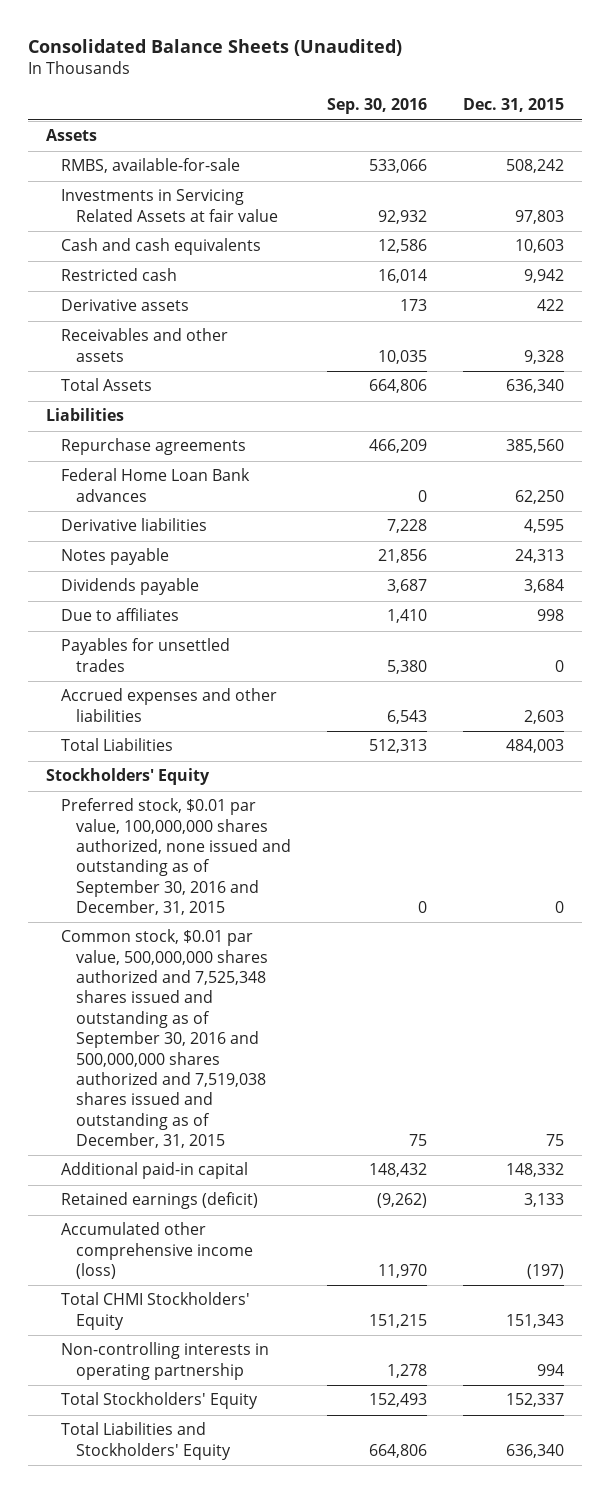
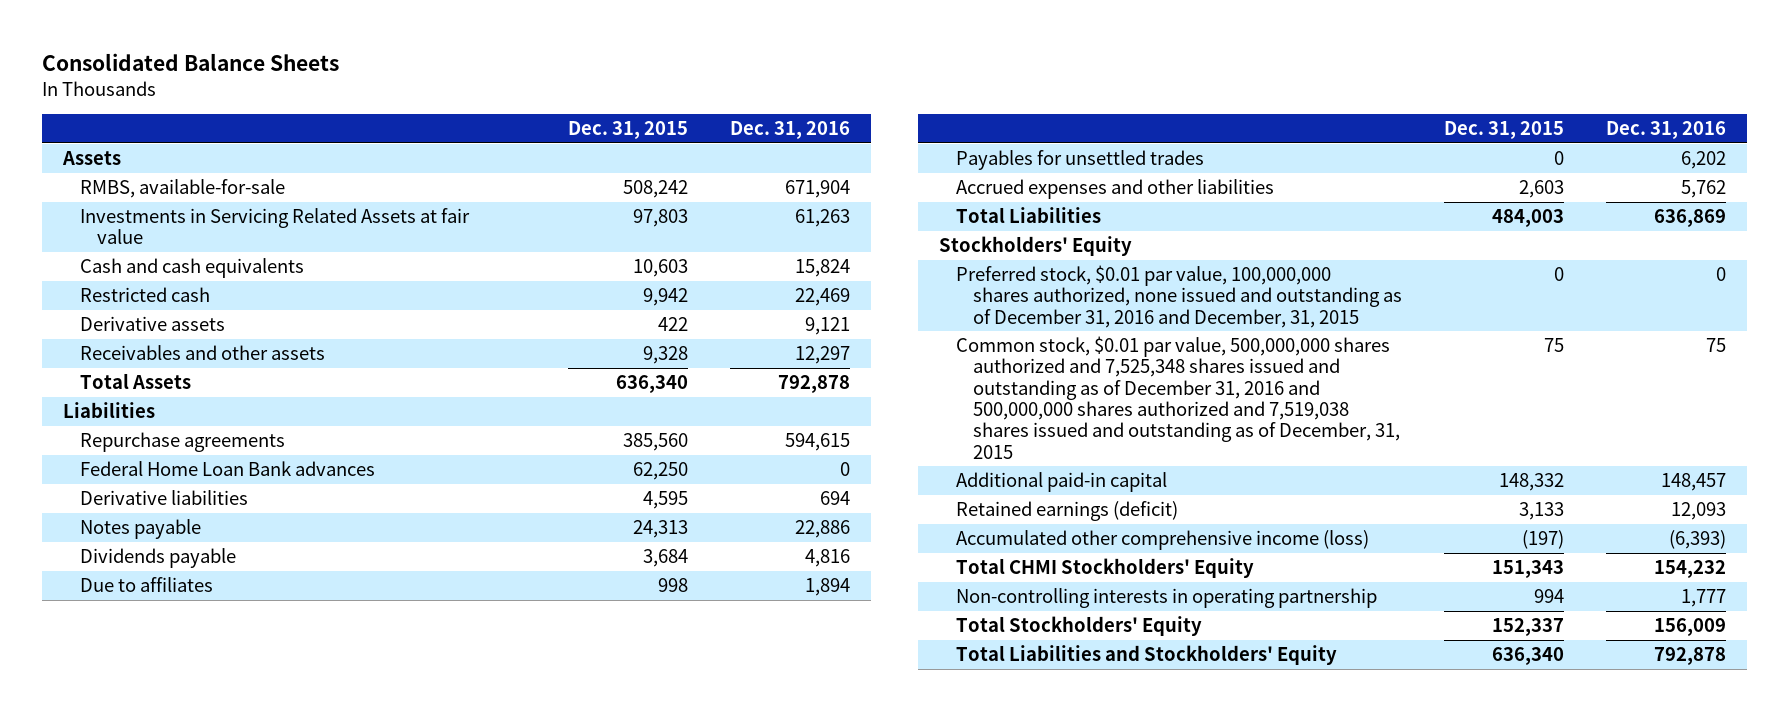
[28,38,403,56] Consolidated Balance Sheets (Unaudited) -> [41,52,339,71] Consolidated Balance Sheets
[327,98,428,115] Sep. 30, 2016 -> none
none -> [730,121,851,140] Dec. 31, 2016
[61,798,292,916] Preferred stock, $0.01 par value, 100,000,000 shares authorized, none issued and outstanding as of September 30, 2016 and December, 31, 2015 -> [955,265,1402,328] Preferred stock, $0.01 par value, 100,000,000 shares authorized, none issued and outstanding as of December 31, 2016 and December, 31, 2015
[61,929,269,1148] Common stock, $0.01 par value, 500,000,000 shares authorized and 7,525,348 shares issued and outstanding as of September 30, 2016 and 500,000,000 shares authorized and 7,519,038 shares issued and outstanding as of December, 31, 2015 -> [955,336,1400,459] Common stock, $0.01 par value, 500,000,000 shares authorized and 7,525,348 shares issued and outstanding as of December 31, 2016 and 500,000,000 shares authorized and 7,519,038 shares issued and outstanding as of December, 31, 2015

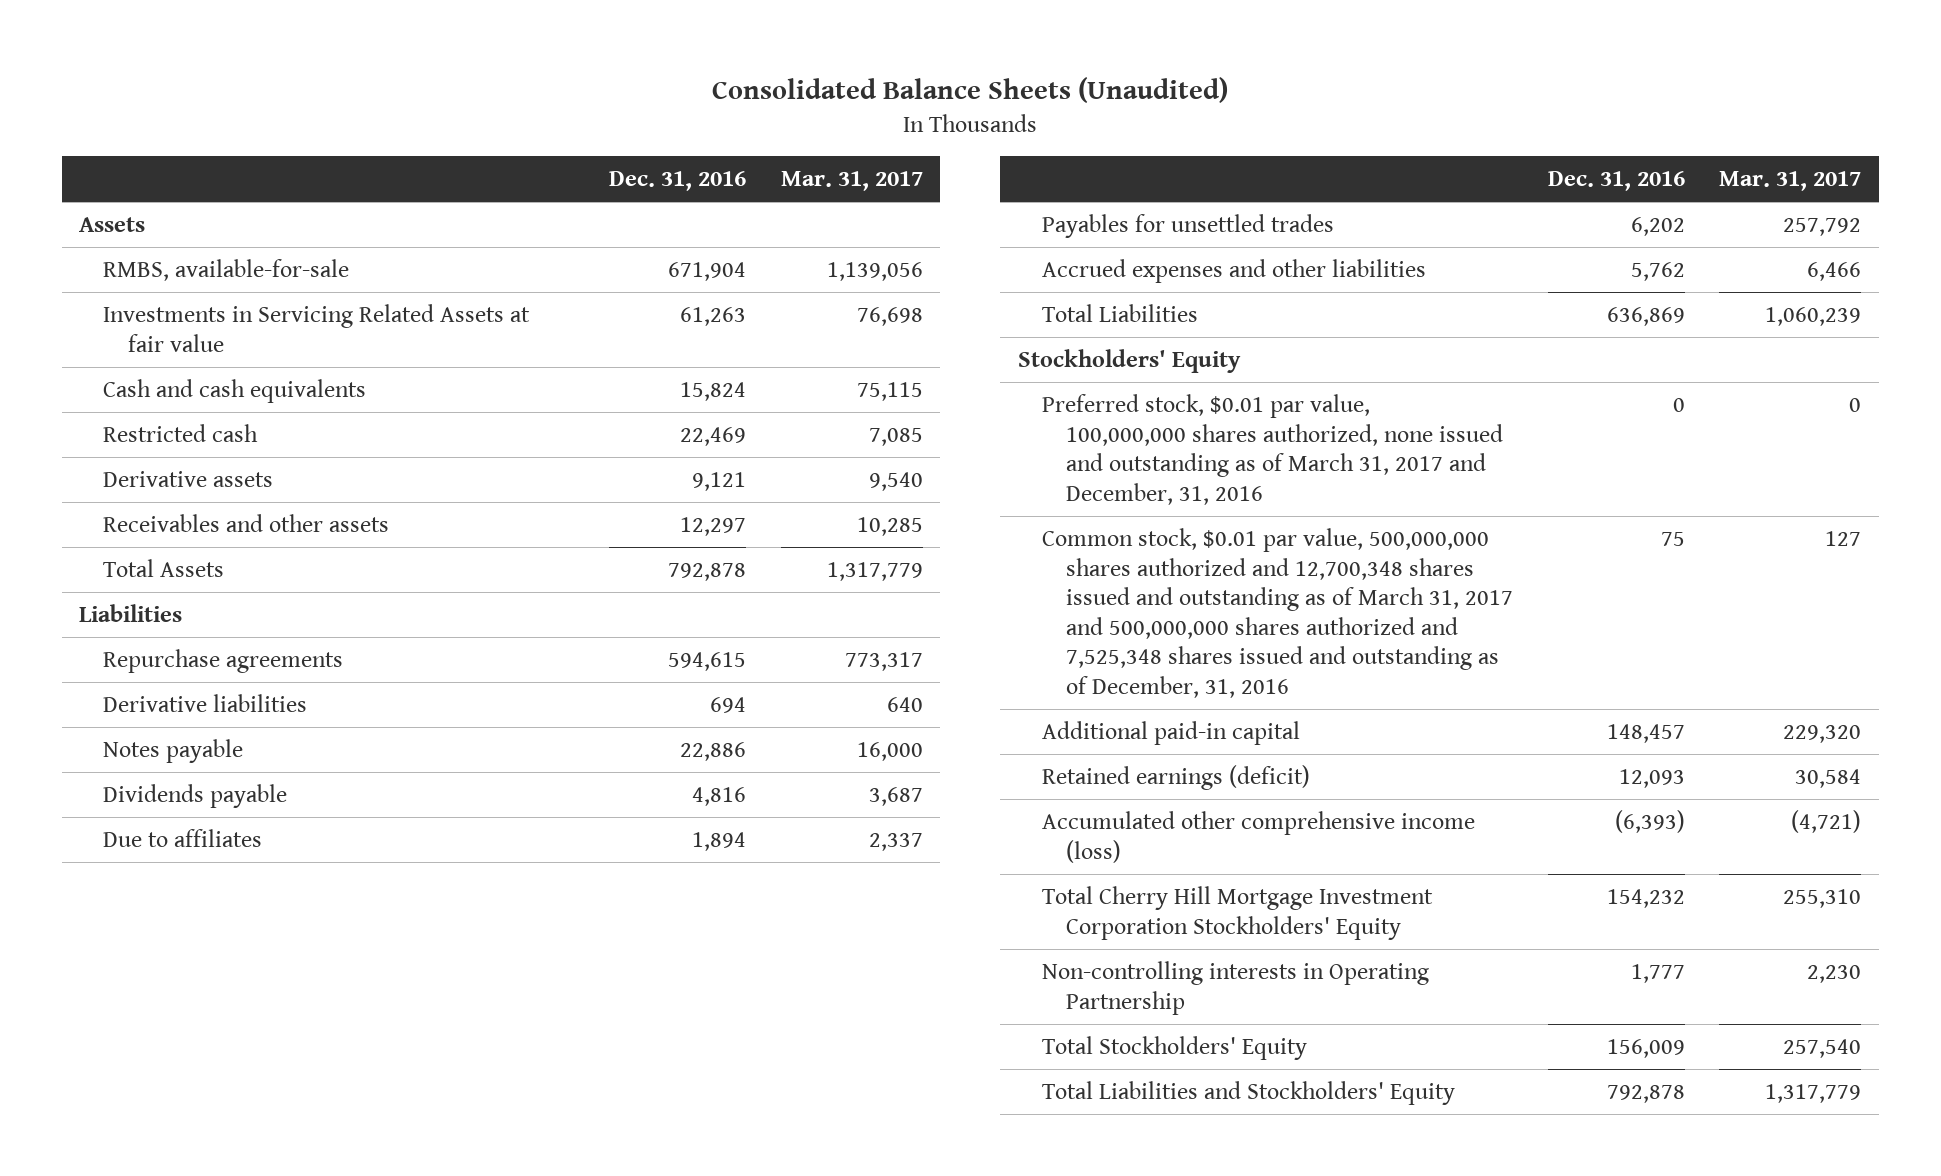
[41,52,339,71] Consolidated Balance Sheets -> [712,77,1229,104] Consolidated Balance Sheets (Unaudited)
[568,121,689,140] Dec. 31, 2015 -> none
none -> [780,170,923,191] Mar. 31, 2017
[80,461,376,477] Federal Home Loan Bank advances -> none
[955,265,1402,328] Preferred stock, $0.01 par value, 100,000,000 shares authorized, none issued and outstanding as of December 31, 2016 and December, 31, 2015 -> [1041,394,1504,505] Preferred stock, $0.01 par value, 100,000,000 shares authorized, none issued and outstanding as of March 31, 2017 and December, 31, 2016
[955,336,1400,459] Common stock, $0.01 par value, 500,000,000 shares authorized and 7,525,348 shares issued and outstanding as of December 31, 2016 and 500,000,000 shares authorized and 7,519,038 shares issued and outstanding as of December, 31, 2015 -> [1041,528,1514,698] Common stock, $0.01 par value, 500,000,000 shares authorized and 12,700,348 shares issued and outstanding as of March 31, 2017 and 500,000,000 shares authorized and 7,525,348 shares issued and outstanding as of December, 31, 2016
[955,558,1254,579] Total CHMI Stockholders' Equity -> [1041,886,1433,940] Total Cherry Hill Mortgage Investment Corporation Stockholders' Equity
[955,588,1377,609] Non-controlling interests in operating partnership -> [1041,961,1429,1015] Non-controlling interests in Operating Partnership

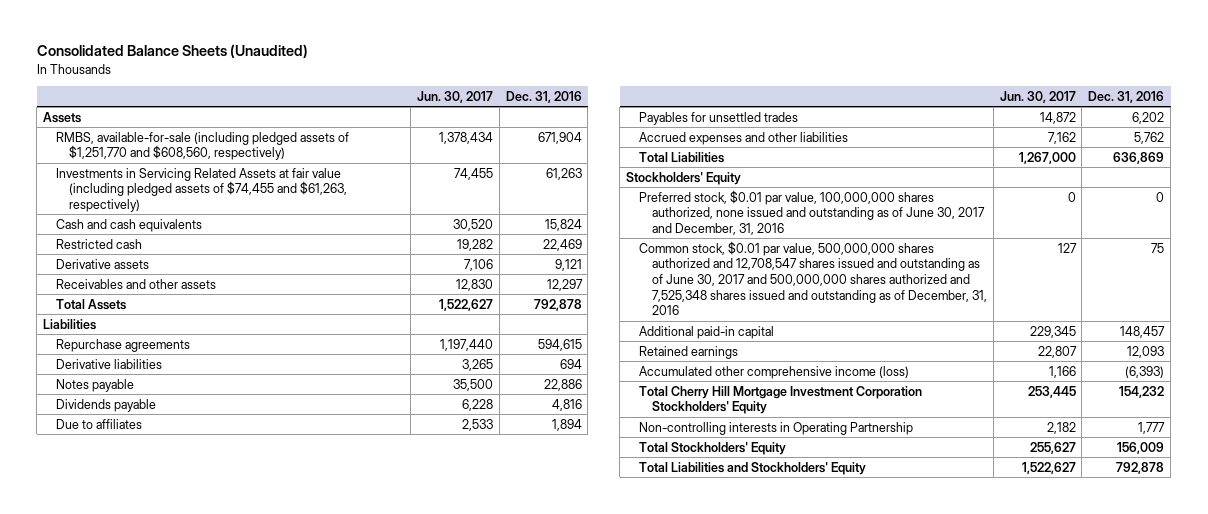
[780,170,923,191] Mar. 31, 2017 -> none
none -> [416,90,493,103] Jun. 30, 2017
[103,259,350,282] RMBS, available-for-sale -> [56,131,350,161] RMBS, available-for-sale (including pledged assets of $1,251,770 and $608,560, respectively)
[103,304,531,352] Investments in Servicing Related Assets at fair value -> [56,167,347,212] Investments in Servicing Related Assets at fair value (including pledged assets of $74,455 and $61,263, respectively)
[1041,394,1504,505] Preferred stock, $0.01 par value, 100,000,000 shares authorized, none issued and outstanding as of March 31, 2017 and December, 31, 2016 -> [638,189,985,235] Preferred stock, $0.01 par value, 100,000,000 shares authorized, none issued and outstanding as of June 30, 2017 and December, 31, 2016
[1041,528,1514,698] Common stock, $0.01 par value, 500,000,000 shares authorized and 12,700,348 shares issued and outstanding as of March 31, 2017 and 500,000,000 shares authorized and 7,525,348 shares issued and outstanding as of December, 31, 2016 -> [638,240,987,316] Common stock, $0.01 par value, 500,000,000 shares authorized and 12,708,547 shares issued and outstanding as of June 30, 2017 and 500,000,000 shares authorized and 7,525,348 shares issued and outstanding as of December, 31, 2016
[1041,765,1310,791] Retained earnings (deficit) -> [638,345,738,359] Retained earnings

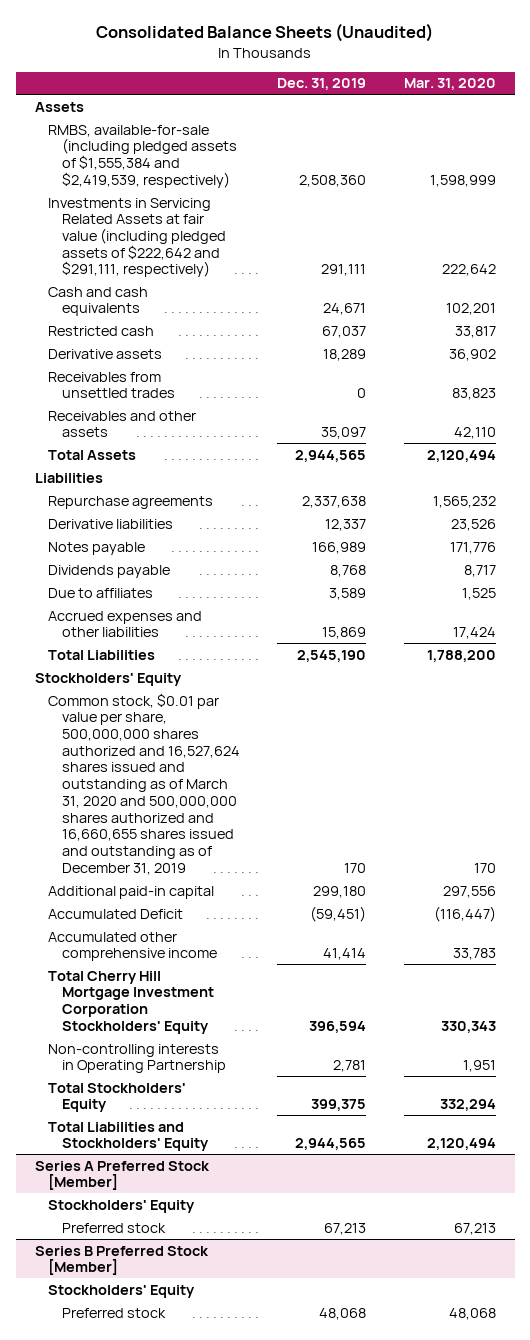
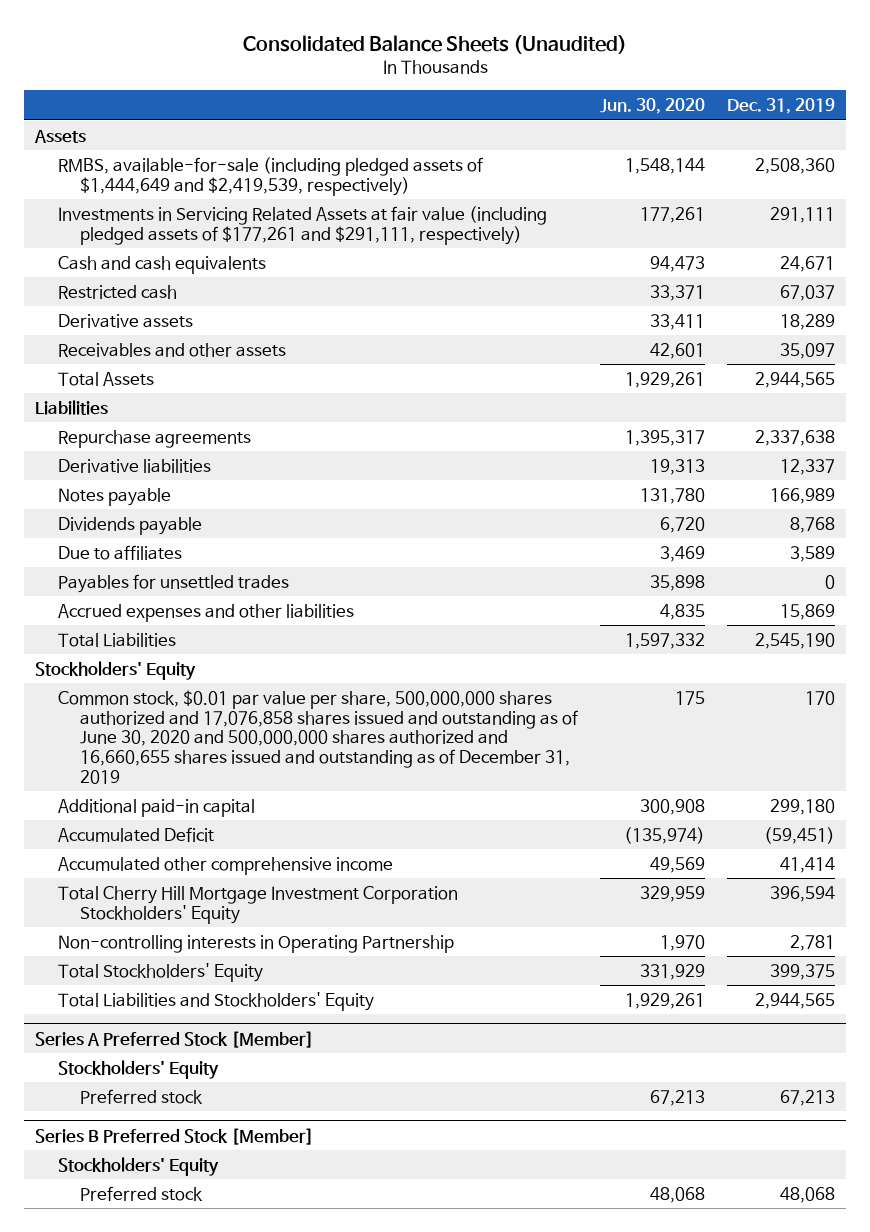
[403,78,496,91] Mar. 31, 2020 -> none
none -> [600,98,706,115] Jun. 30, 2020
[48,124,238,188] RMBS, available-for-sale (including pledged assets of $1,555,384 and $2,419,539, respectively) -> [57,156,483,196] RMBS, available-for-sale (including pledged assets of $1,444,649 and $2,419,539, respectively)
[48,197,227,278] Investments in Servicing Related Assets at fair value (including pledged assets of $222,642 and $291,111, respectively) -> [57,205,547,245] Investments in Servicing Related Assets at fair value (including pledged assets of $177,261 and $291,111, respectively)
[48,371,176,399] Receivables from unsettled trades -> none
none -> [57,573,289,593] Payables for unsettled trades
[48,692,241,875] Common stock, $0.01 par value per share, 500,000,000 shares authorized and 16,527,624 shares issued and outstanding as of March 31, 2020 and 500,000,000 shares authorized and 16,660,655 shares issued and outstanding as of December 31, 2019 -> [57,689,579,784] Common stock, $0.01 par value per share, 500,000,000 shares authorized and 17,076,858 shares issued and outstanding as of June 30, 2020 and 500,000,000 shares authorized and 16,660,655 shares issued and outstanding as of December 31, 2019

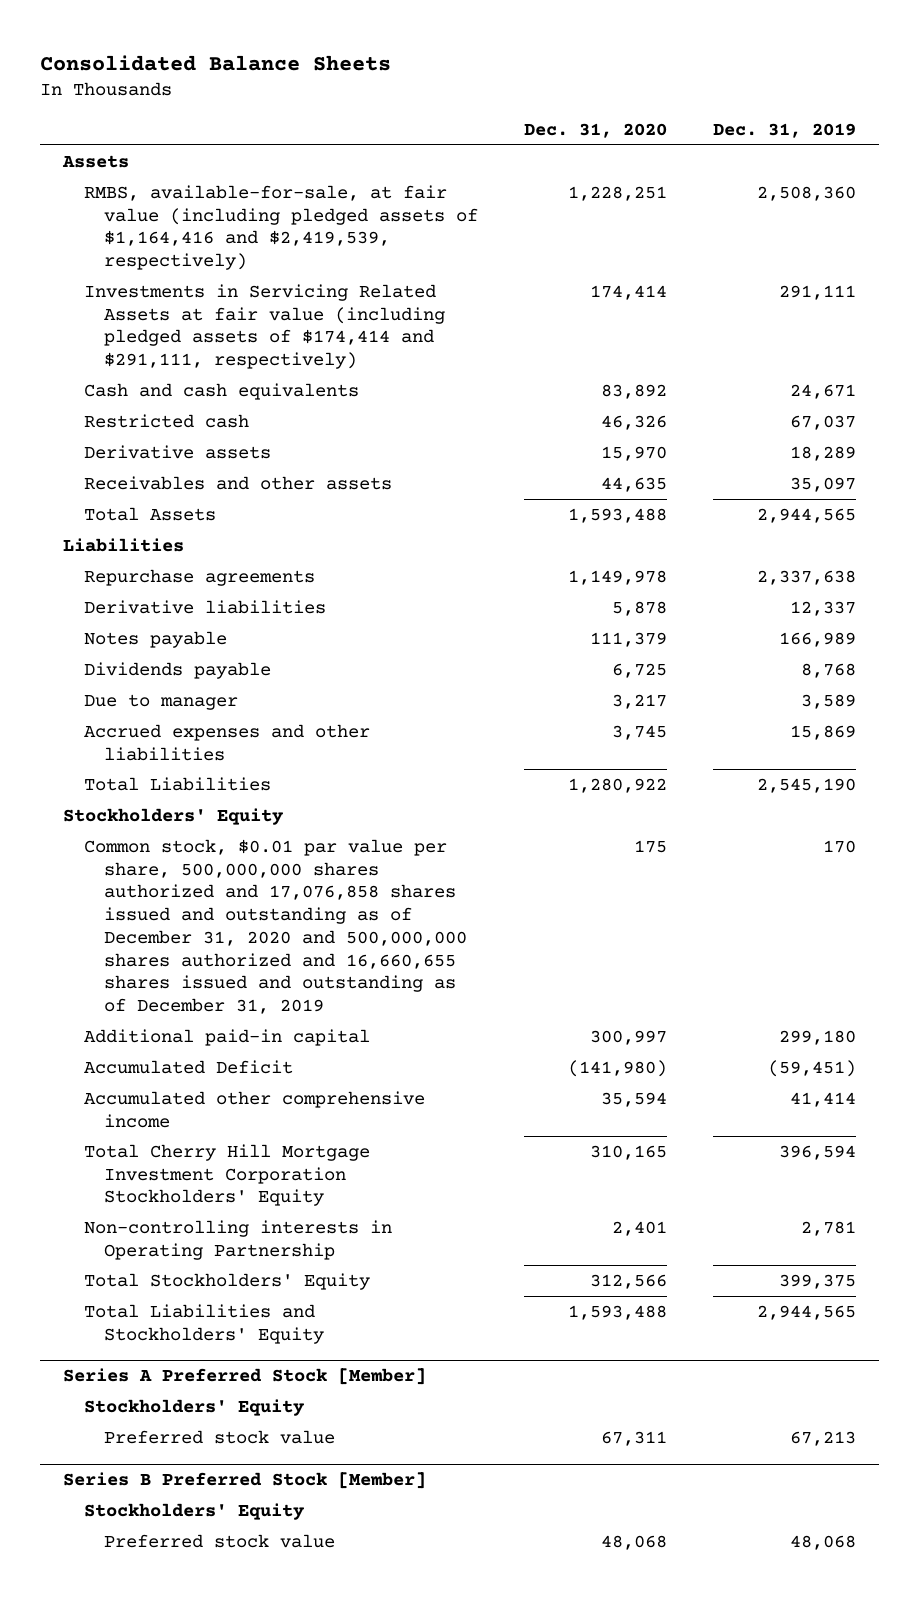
[242,34,627,54] Consolidated Balance Sheets (Unaudited) -> [40,54,392,71] Consolidated Balance Sheets
[600,98,706,115] Jun. 30, 2020 -> none
none -> [523,123,667,139] Dec. 31, 2020
[57,156,483,196] RMBS, available-for-sale (including pledged assets of $1,444,649 and $2,419,539, respectively) -> [83,184,478,271] RMBS, available-for-sale, at fair value (including pledged assets of $1,164,416 and $2,419,539, respectively)
[57,205,547,245] Investments in Servicing Related Assets at fair value (including pledged assets of $177,261 and $291,111, respectively) -> [83,283,445,370] Investments in Servicing Related Assets at fair value (including pledged assets of $174,414 and $291,111, respectively)
[57,573,289,593] Payables for unsettled trades -> none
[57,544,182,560] Due to affiliates -> [83,693,238,710] Due to manager
[57,689,579,784] Common stock, $0.01 par value per share, 500,000,000 shares authorized and 17,076,858 shares issued and outstanding as of June 30, 2020 and 500,000,000 shares authorized and 16,660,655 shares issued and outstanding as of December 31, 2019 -> [83,838,467,1015] Common stock, $0.01 par value per share, 500,000,000 shares authorized and 17,076,858 shares issued and outstanding as of December 31, 2020 and 500,000,000 shares authorized and 16,660,655 shares issued and outstanding as of December 31, 2019
[80,1088,204,1104] Preferred stock -> [103,1429,335,1444] Preferred stock value
[80,1185,204,1201] Preferred stock -> [103,1533,335,1548] Preferred stock value

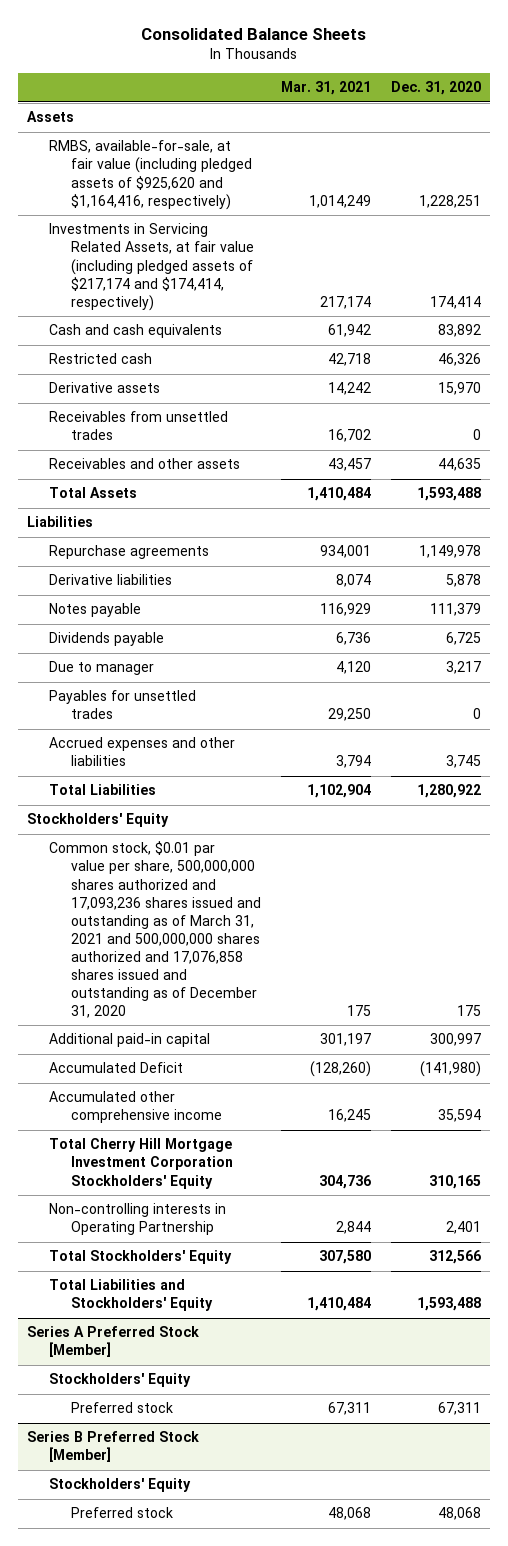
[712,123,856,139] Dec. 31, 2019 -> none
none -> [280,81,371,96] Mar. 31, 2021
[83,184,478,271] RMBS, available-for-sale, at fair value (including pledged assets of $1,164,416 and $2,419,539, respectively) -> [49,140,253,210] RMBS, available-for-sale, at fair value (including pledged assets of $925,620 and $1,164,416, respectively)
[83,283,445,370] Investments in Servicing Related Assets at fair value (including pledged assets of $174,414 and $291,111, respectively) -> [49,223,255,311] Investments in Servicing Related Assets, at fair value (including pledged assets of $217,174 and $174,414, respectively)
none -> [49,411,229,441] Receivables from unsettled trades
none -> [49,690,197,720] Payables for unsettled trades
[83,838,467,1015] Common stock, $0.01 par value per share, 500,000,000 shares authorized and 17,076,858 shares issued and outstanding as of December 31, 2020 and 500,000,000 shares authorized and 16,660,655 shares issued and outstanding as of December 31, 2019 -> [49,841,262,1018] Common stock, $0.01 par value per share, 500,000,000 shares authorized and 17,093,236 shares issued and outstanding as of March 31, 2021 and 500,000,000 shares authorized and 17,076,858 shares issued and outstanding as of December 31, 2020
[103,1429,335,1444] Preferred stock value -> [71,1402,174,1414] Preferred stock
[103,1533,335,1548] Preferred stock value -> [71,1507,174,1519] Preferred stock

